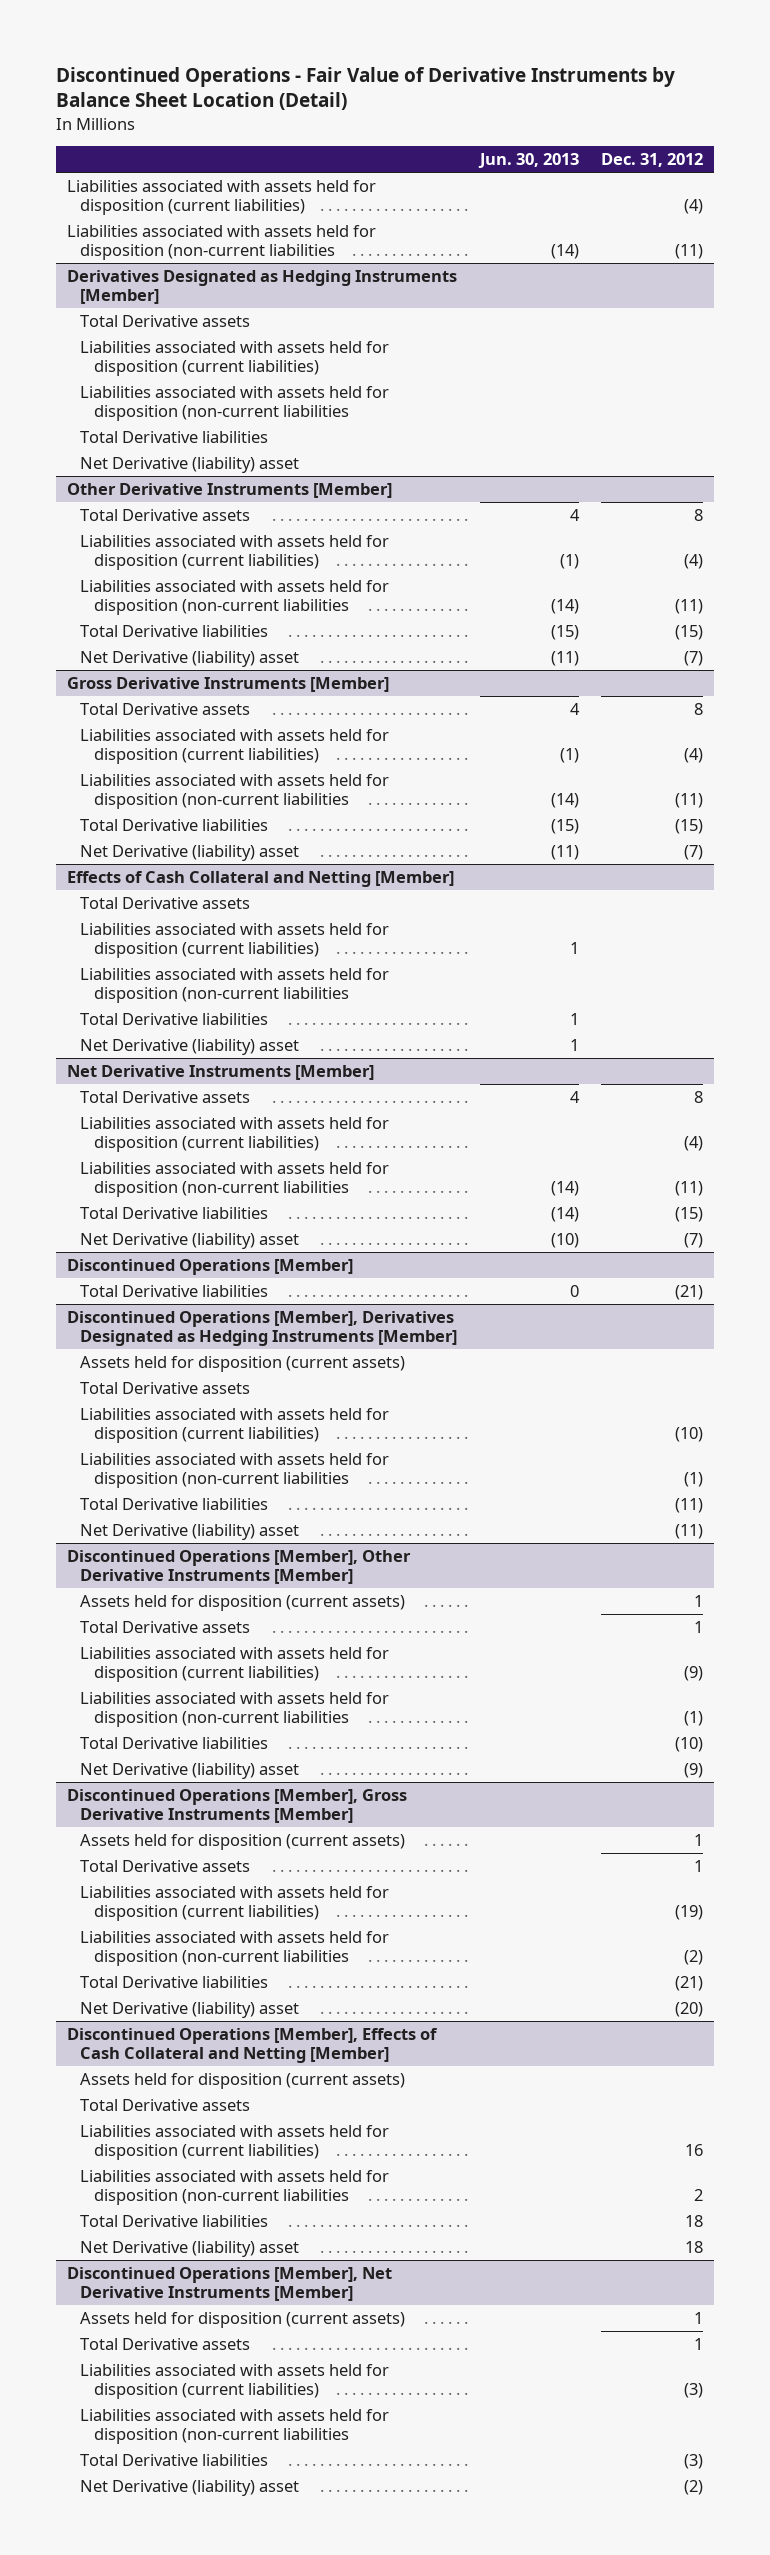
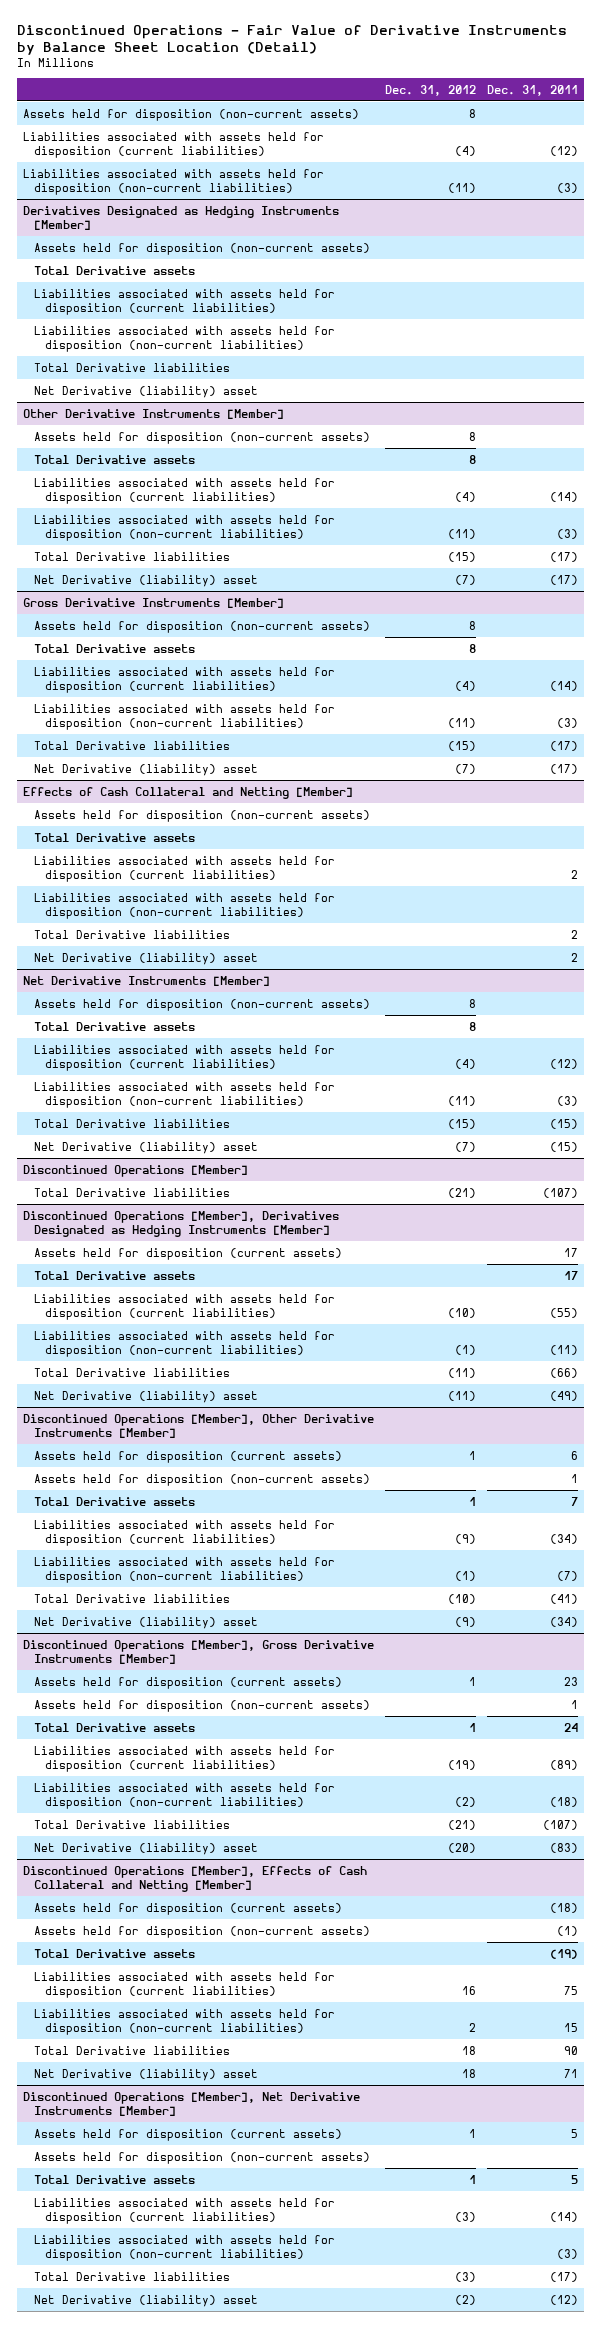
[477,153,579,169] Jun. 30, 2013 -> none
none -> [487,84,579,96] Dec. 31, 2011
none -> [22,108,359,121] Assets held for disposition (non-current assets)
[67,224,377,261] Liabilities associated with assets held for disposition (non-current liabilities -> [22,168,324,195] Liabilities associated with assets held for disposition (non-current liabilities)
none -> [34,242,371,255] Assets held for disposition (non-current assets)
[80,385,390,422] Liabilities associated with assets held for disposition (non-current liabilities -> [34,325,336,352] Liabilities associated with assets held for disposition (non-current liabilities)
none -> [34,431,371,444] Assets held for disposition (non-current assets)
[80,579,390,616] Liabilities associated with assets held for disposition (non-current liabilities -> [34,514,336,541] Liabilities associated with assets held for disposition (non-current liabilities)
none -> [34,620,371,633] Assets held for disposition (non-current assets)
[80,773,390,810] Liabilities associated with assets held for disposition (non-current liabilities -> [34,703,336,730] Liabilities associated with assets held for disposition (non-current liabilities)
none -> [34,809,371,822] Assets held for disposition (non-current assets)
[80,967,390,1004] Liabilities associated with assets held for disposition (non-current liabilities -> [34,892,336,919] Liabilities associated with assets held for disposition (non-current liabilities)
none -> [34,998,371,1011] Assets held for disposition (non-current assets)
[80,1161,390,1198] Liabilities associated with assets held for disposition (non-current liabilities -> [34,1081,336,1108] Liabilities associated with assets held for disposition (non-current liabilities)
[80,1452,390,1489] Liabilities associated with assets held for disposition (non-current liabilities -> [34,1330,336,1357] Liabilities associated with assets held for disposition (non-current liabilities)
none -> [34,1473,371,1486] Assets held for disposition (non-current assets)
[80,1691,390,1728] Liabilities associated with assets held for disposition (non-current liabilities -> [34,1556,336,1583] Liabilities associated with assets held for disposition (non-current liabilities)
none -> [34,1699,371,1712] Assets held for disposition (non-current assets)
[80,1930,390,1967] Liabilities associated with assets held for disposition (non-current liabilities -> [34,1782,336,1809] Liabilities associated with assets held for disposition (non-current liabilities)
none -> [34,1925,371,1938] Assets held for disposition (non-current assets)
[80,2169,390,2206] Liabilities associated with assets held for disposition (non-current liabilities -> [34,2008,336,2035] Liabilities associated with assets held for disposition (non-current liabilities)
none -> [34,2151,371,2164] Assets held for disposition (non-current assets)
[80,2408,390,2445] Liabilities associated with assets held for disposition (non-current liabilities -> [34,2234,336,2261] Liabilities associated with assets held for disposition (non-current liabilities)

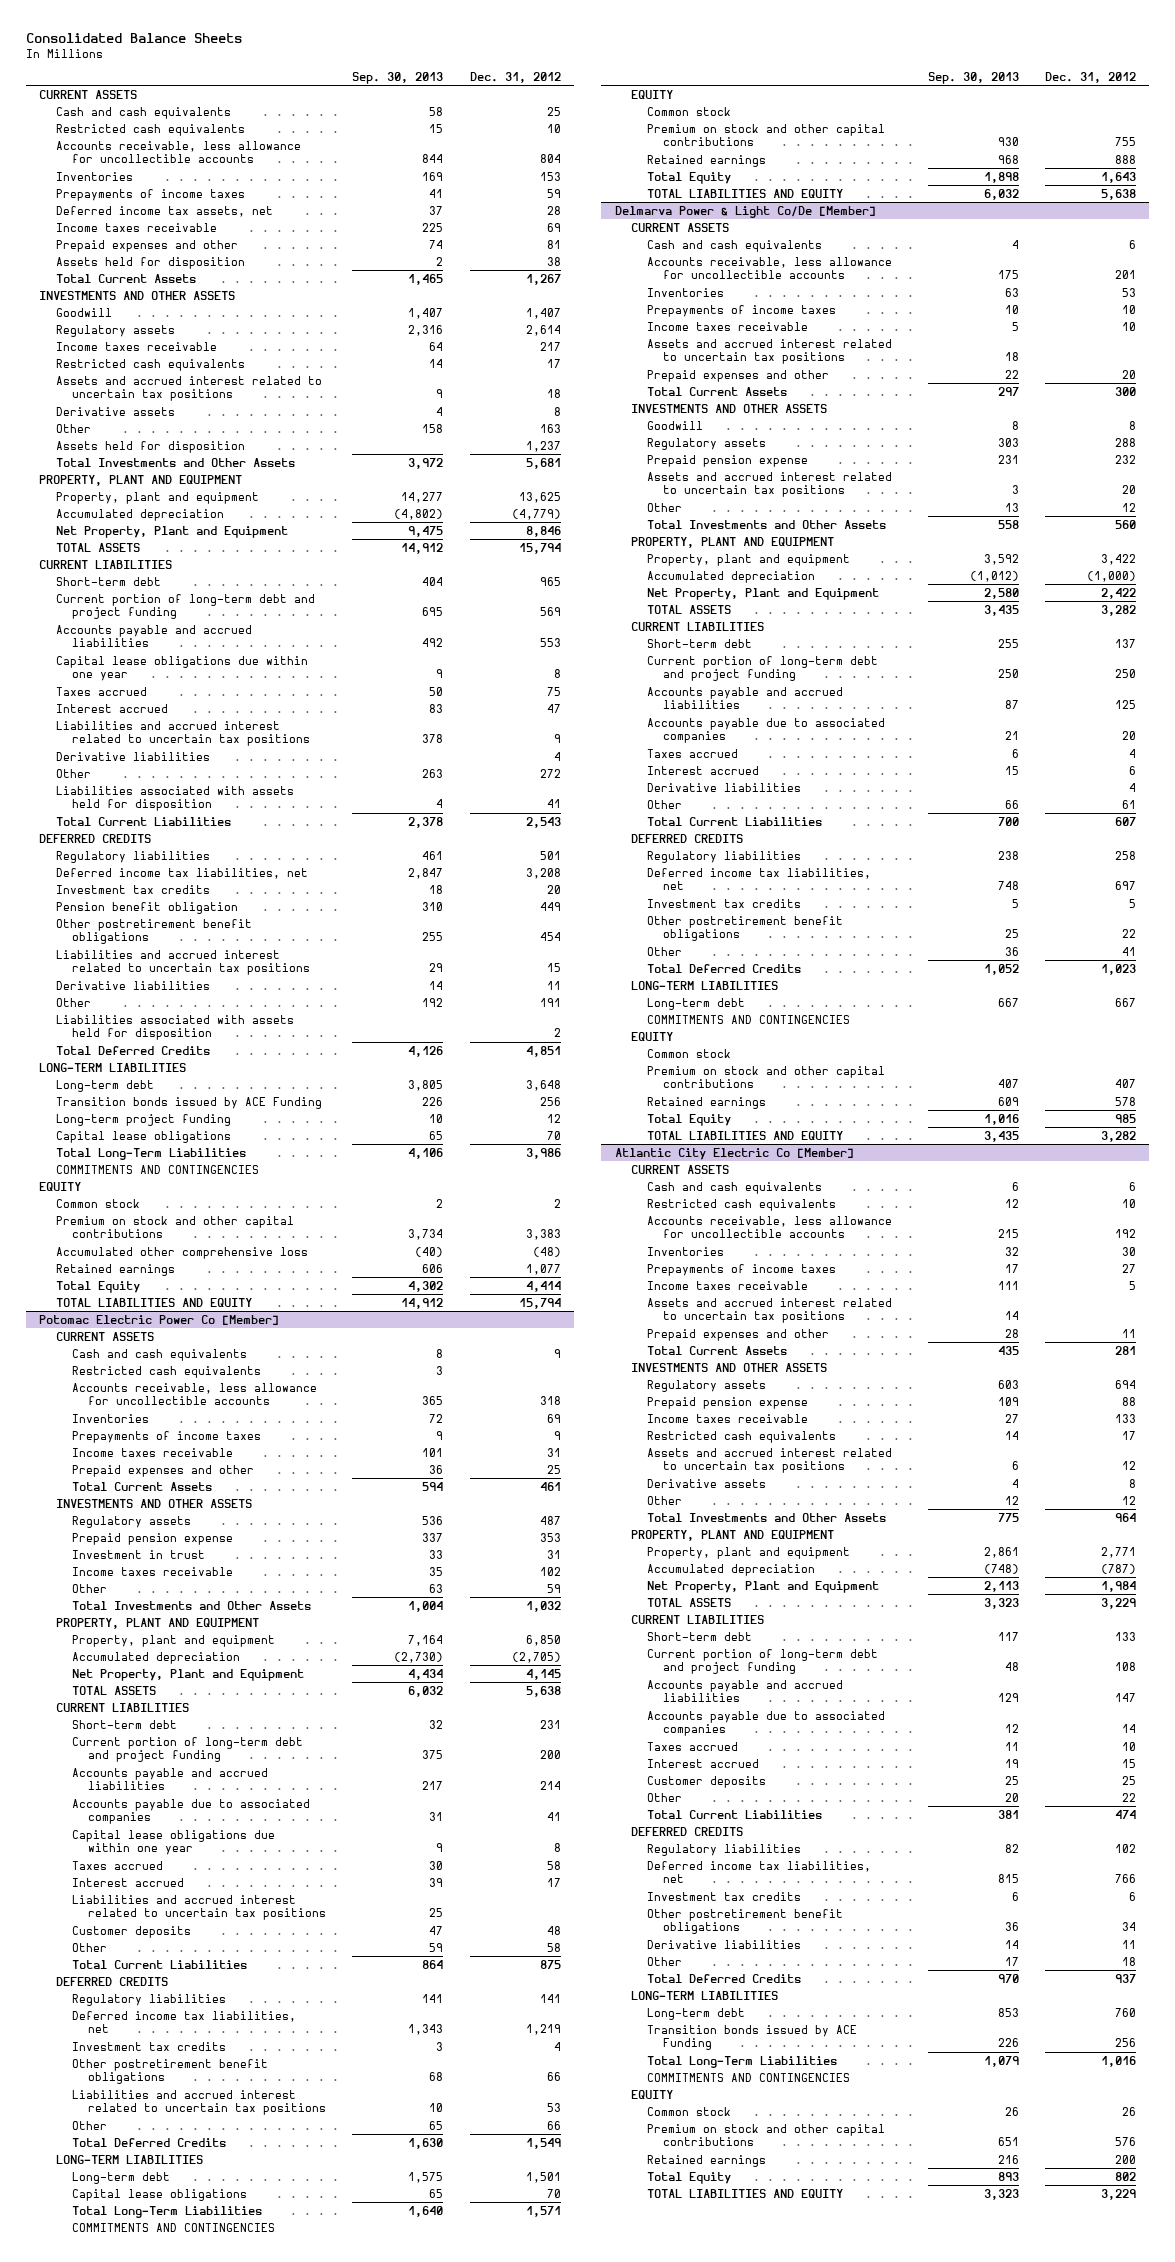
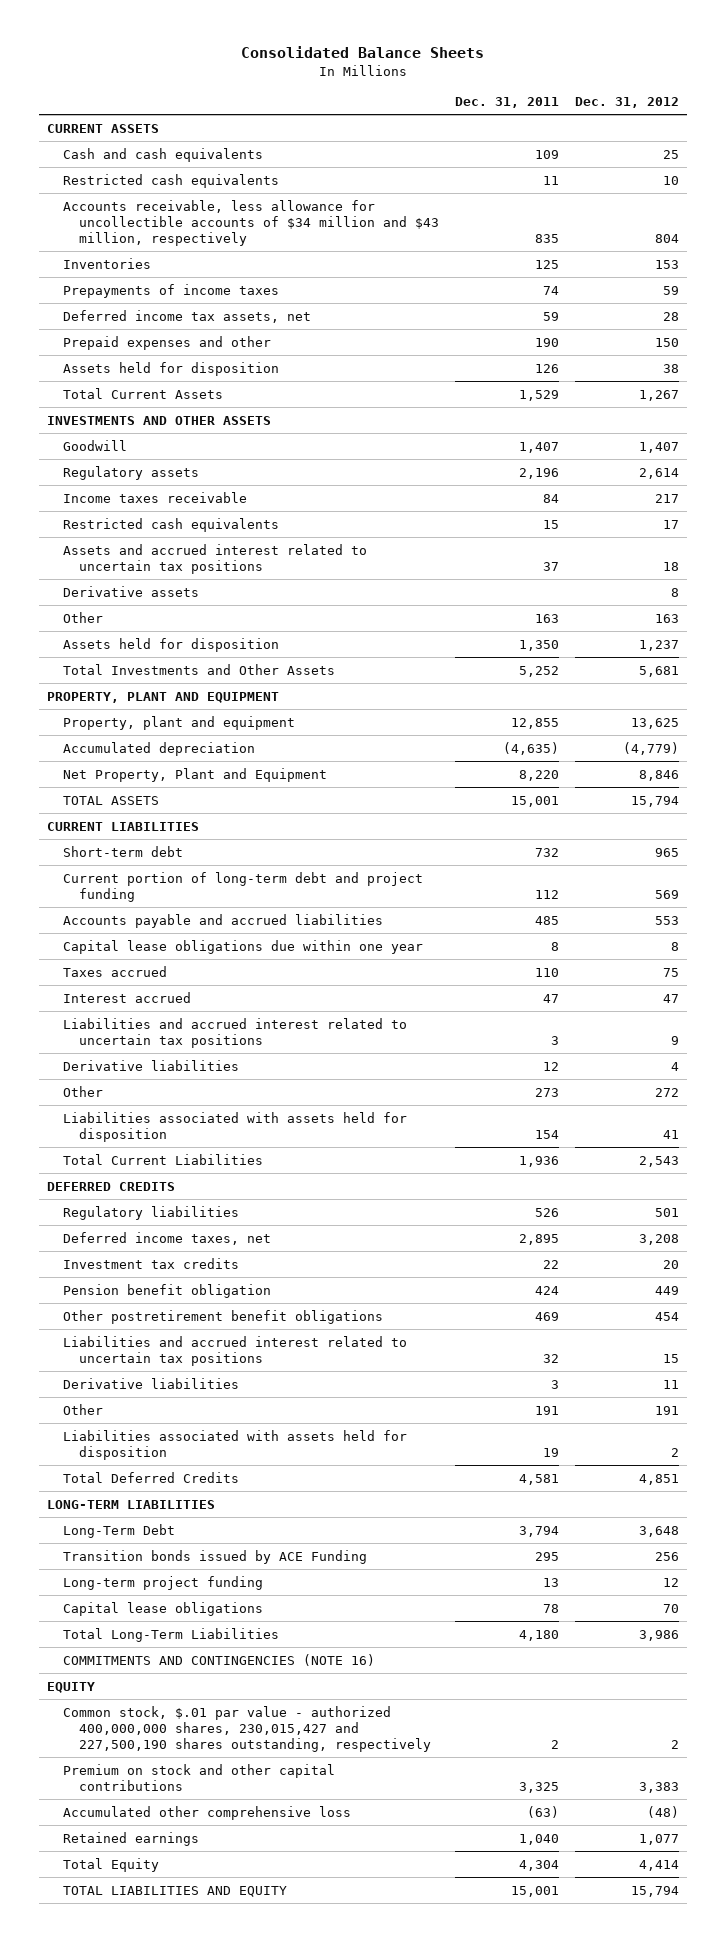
[352,72,444,85] Sep. 30, 2013 -> none
none -> [455,96,560,108] Dec. 31, 2011
[55,140,301,164] Accounts receivable, less allowance for uncollectible accounts -> [62,199,440,246] Accounts receivable, less allowance for uncollectible accounts of $34 million and $43 million, respectively
[55,222,217,232] Income taxes receivable -> none
[546,239,561,249] 81 -> [655,337,680,347] 150
[55,867,308,879] Deferred income tax liabilities, net -> [62,1231,271,1245] Deferred income taxes, net
[55,1079,154,1092] Long-term debt -> [62,1523,175,1538] Long-Term Debt
[55,1164,259,1174] COMMITMENTS AND CONTINGENCIES -> [62,1653,375,1666] COMMITMENTS AND CONTINGENCIES (NOTE 16)
[55,1198,140,1208] Common stock -> [62,1705,432,1752] Common stock, $.01 par value - authorized 400,000,000 shares, 230,015,427 and 227,500,190 shares outstanding, respectively
[39,1314,280,1325] Potomac Electric Power Co [Member] -> none
[55,1331,154,1341] CURRENT ASSETS -> none
[71,1348,247,1361] Cash and cash equivalents -> none
[71,1365,261,1378] Restricted cash equivalents -> none
[71,1382,317,1406] Accounts receivable, less allowance for uncollectible accounts -> none
[71,1413,149,1423] Inventories -> none
[71,1430,261,1443] Prepayments of income taxes -> none
[71,1447,233,1457] Income taxes receivable -> none
[71,1464,254,1477] Prepaid expenses and other -> none
[71,1481,212,1491] Total Current Assets -> none
[55,1498,252,1508] INVESTMENTS AND OTHER ASSETS -> none
[71,1515,191,1528] Regulatory assets -> none
[71,1532,233,1545] Prepaid pension expense -> none
[71,1549,205,1559] Investment in trust -> none
[71,1566,233,1576] Income taxes receivable -> none
[71,1583,107,1593] Other -> none
[71,1600,311,1610] Total Investments and Other Assets -> none
[55,1617,259,1629] PROPERTY, PLANT AND EQUIPMENT -> none
[71,1634,275,1647] Property, plant and equipment -> none
[71,1651,240,1664] Accumulated depreciation -> none
[71,1668,304,1681] Net Property, Plant and Equipment -> none
[71,1685,156,1695] TOTAL ASSETS -> none
[55,1702,189,1712] CURRENT LIABILITIES -> none
[71,1719,177,1729] Short-term debt -> none
[71,1736,303,1763] Current portion of long-term debt and project funding -> none
[71,1767,268,1791] Accounts payable and accrued liabilities -> none
[71,1798,310,1825] Accounts payable due to associated companies -> none
[71,1829,275,1856] Capital lease obligations due within one year -> none
[71,1860,163,1870] Taxes accrued -> none
[71,1877,184,1887] Interest accrued -> none
[71,1894,326,1921] Liabilities and accrued interest related to uncertain tax positions -> none
[71,1925,191,1938] Customer deposits -> none
[71,1942,107,1952] Other -> none
[71,1959,247,1969] Total Current Liabilities -> none
[55,1976,168,1986] DEFERRED CREDITS -> none
[71,1993,226,2006] Regulatory liabilities -> none
[71,2010,296,2034] Deferred income tax liabilities, net -> none
[71,2041,226,2051] Investment tax credits -> none
[71,2058,268,2085] Other postretirement benefit obligations -> none
[71,2089,326,2116] Liabilities and accrued interest related to uncertain tax positions -> none
[71,2120,107,2130] Other -> none
[71,2137,226,2147] Total Deferred Credits -> none
[55,2154,203,2164] LONG-TERM LIABILITIES -> none
[71,2171,170,2184] Long-term debt -> none
[71,2188,247,2201] Capital lease obligations -> none
[71,2205,262,2218] Total Long-Term Liabilities -> none
[71,2222,275,2232] COMMITMENTS AND CONTINGENCIES -> none
[630,89,673,99] EQUITY -> none
[646,106,731,116] Common stock -> none
[646,123,885,147] Premium on stock and other capital contributions -> none
[646,154,766,167] Retained earnings -> none
[646,171,731,184] Total Equity -> none
[646,188,843,198] TOTAL LIABILITIES AND EQUITY -> none
[614,205,876,218] Delmarva Power & Light Co/De [Member] -> none
[630,222,729,232] CURRENT ASSETS -> none
[646,239,822,252] Cash and cash equivalents -> none
[646,256,892,280] Accounts receivable, less allowance for uncollectible accounts -> none
[646,287,724,297] Inventories -> none
[646,304,836,317] Prepayments of income taxes -> none
[646,321,808,331] Income taxes receivable -> none
[646,338,892,365] Assets and accrued interest related to uncertain tax positions -> none
[646,369,829,382] Prepaid expenses and other -> none
[646,386,787,396] Total Current Assets -> none
[630,403,827,413] INVESTMENTS AND OTHER ASSETS -> none
[646,420,703,430] Goodwill -> none
[646,437,766,450] Regulatory assets -> none
[646,454,808,467] Prepaid pension expense -> none
[646,471,892,498] Assets and accrued interest related to uncertain tax positions -> none
[646,502,682,512] Other -> none
[646,519,886,529] Total Investments and Other Assets -> none
[630,536,834,548] PROPERTY, PLANT AND EQUIPMENT -> none
[646,553,850,566] Property, plant and equipment -> none
[646,570,815,583] Accumulated depreciation -> none
[646,587,879,600] Net Property, Plant and Equipment -> none
[646,604,731,614] TOTAL ASSETS -> none
[630,621,764,631] CURRENT LIABILITIES -> none
[646,638,752,648] Short-term debt -> none
[646,655,878,682] Current portion of long-term debt and project funding -> none
[646,686,843,710] Accounts payable and accrued liabilities -> none
[646,717,885,744] Accounts payable due to associated companies -> none
[646,748,738,758] Taxes accrued -> none
[646,765,759,775] Interest accrued -> none
[646,782,801,792] Derivative liabilities -> none
[646,799,682,809] Other -> none
[646,816,822,826] Total Current Liabilities -> none
[630,833,743,843] DEFERRED CREDITS -> none
[646,850,801,863] Regulatory liabilities -> none
[646,867,871,891] Deferred income tax liabilities, net -> none
[646,898,801,908] Investment tax credits -> none
[646,915,843,942] Other postretirement benefit obligations -> none
[646,946,682,956] Other -> none
[646,963,801,973] Total Deferred Credits -> none
[630,980,778,990] LONG-TERM LIABILITIES -> none
[646,997,745,1010] Long-term debt -> none
[646,1014,850,1024] COMMITMENTS AND CONTINGENCIES -> none
[630,1031,673,1041] EQUITY -> none
[646,1048,731,1058] Common stock -> none
[646,1065,885,1089] Premium on stock and other capital contributions -> none
[646,1096,766,1109] Retained earnings -> none
[646,1113,731,1126] Total Equity -> none
[646,1130,843,1140] TOTAL LIABILITIES AND EQUITY -> none
[614,1147,854,1160] Atlantic City Electric Co [Member] -> none
[630,1164,729,1174] CURRENT ASSETS -> none
[646,1181,822,1194] Cash and cash equivalents -> none
[646,1198,836,1211] Restricted cash equivalents -> none
[646,1215,892,1239] Accounts receivable, less allowance for uncollectible accounts -> none
[646,1246,724,1256] Inventories -> none
[646,1263,836,1276] Prepayments of income taxes -> none
[646,1280,808,1290] Income taxes receivable -> none
[646,1297,892,1324] Assets and accrued interest related to uncertain tax positions -> none
[646,1328,829,1341] Prepaid expenses and other -> none
[646,1345,787,1355] Total Current Assets -> none
[630,1362,827,1372] INVESTMENTS AND OTHER ASSETS -> none
[646,1379,766,1392] Regulatory assets -> none
[646,1396,808,1409] Prepaid pension expense -> none
[646,1413,808,1423] Income taxes receivable -> none
[646,1430,836,1443] Restricted cash equivalents -> none
[646,1447,892,1474] Assets and accrued interest related to uncertain tax positions -> none
[646,1478,766,1488] Derivative assets -> none
[646,1495,682,1505] Other -> none
[646,1512,886,1522] Total Investments and Other Assets -> none
[630,1529,834,1541] PROPERTY, PLANT AND EQUIPMENT -> none
[646,1546,850,1559] Property, plant and equipment -> none
[646,1563,815,1576] Accumulated depreciation -> none
[646,1580,879,1593] Net Property, Plant and Equipment -> none
[646,1597,731,1607] TOTAL ASSETS -> none
[630,1614,764,1624] CURRENT LIABILITIES -> none
[646,1631,752,1641] Short-term debt -> none
[646,1648,878,1675] Current portion of long-term debt and project funding -> none
[646,1679,843,1703] Accounts payable and accrued liabilities -> none
[646,1710,885,1737] Accounts payable due to associated companies -> none
[646,1741,738,1751] Taxes accrued -> none
[646,1758,759,1768] Interest accrued -> none
[646,1775,766,1788] Customer deposits -> none
[646,1792,682,1802] Other -> none
[646,1809,822,1819] Total Current Liabilities -> none
[630,1826,743,1836] DEFERRED CREDITS -> none
[646,1843,801,1856] Regulatory liabilities -> none
[646,1860,871,1884] Deferred income tax liabilities, net -> none
[646,1891,801,1901] Investment tax credits -> none
[646,1908,843,1935] Other postretirement benefit obligations -> none
[646,1939,801,1949] Derivative liabilities -> none
[646,1956,682,1966] Other -> none
[646,1973,801,1983] Total Deferred Credits -> none
[630,1990,778,2000] LONG-TERM LIABILITIES -> none
[646,2007,745,2020] Long-term debt -> none
[646,2024,857,2051] Transition bonds issued by ACE Funding -> none
[646,2055,837,2068] Total Long-Term Liabilities -> none
[646,2072,850,2082] COMMITMENTS AND CONTINGENCIES -> none
[630,2089,673,2099] EQUITY -> none
[646,2106,731,2116] Common stock -> none
[646,2123,885,2147] Premium on stock and other capital contributions -> none
[646,2154,766,2167] Retained earnings -> none
[646,2171,731,2184] Total Equity -> none
[646,2188,843,2198] TOTAL LIABILITIES AND EQUITY -> none

